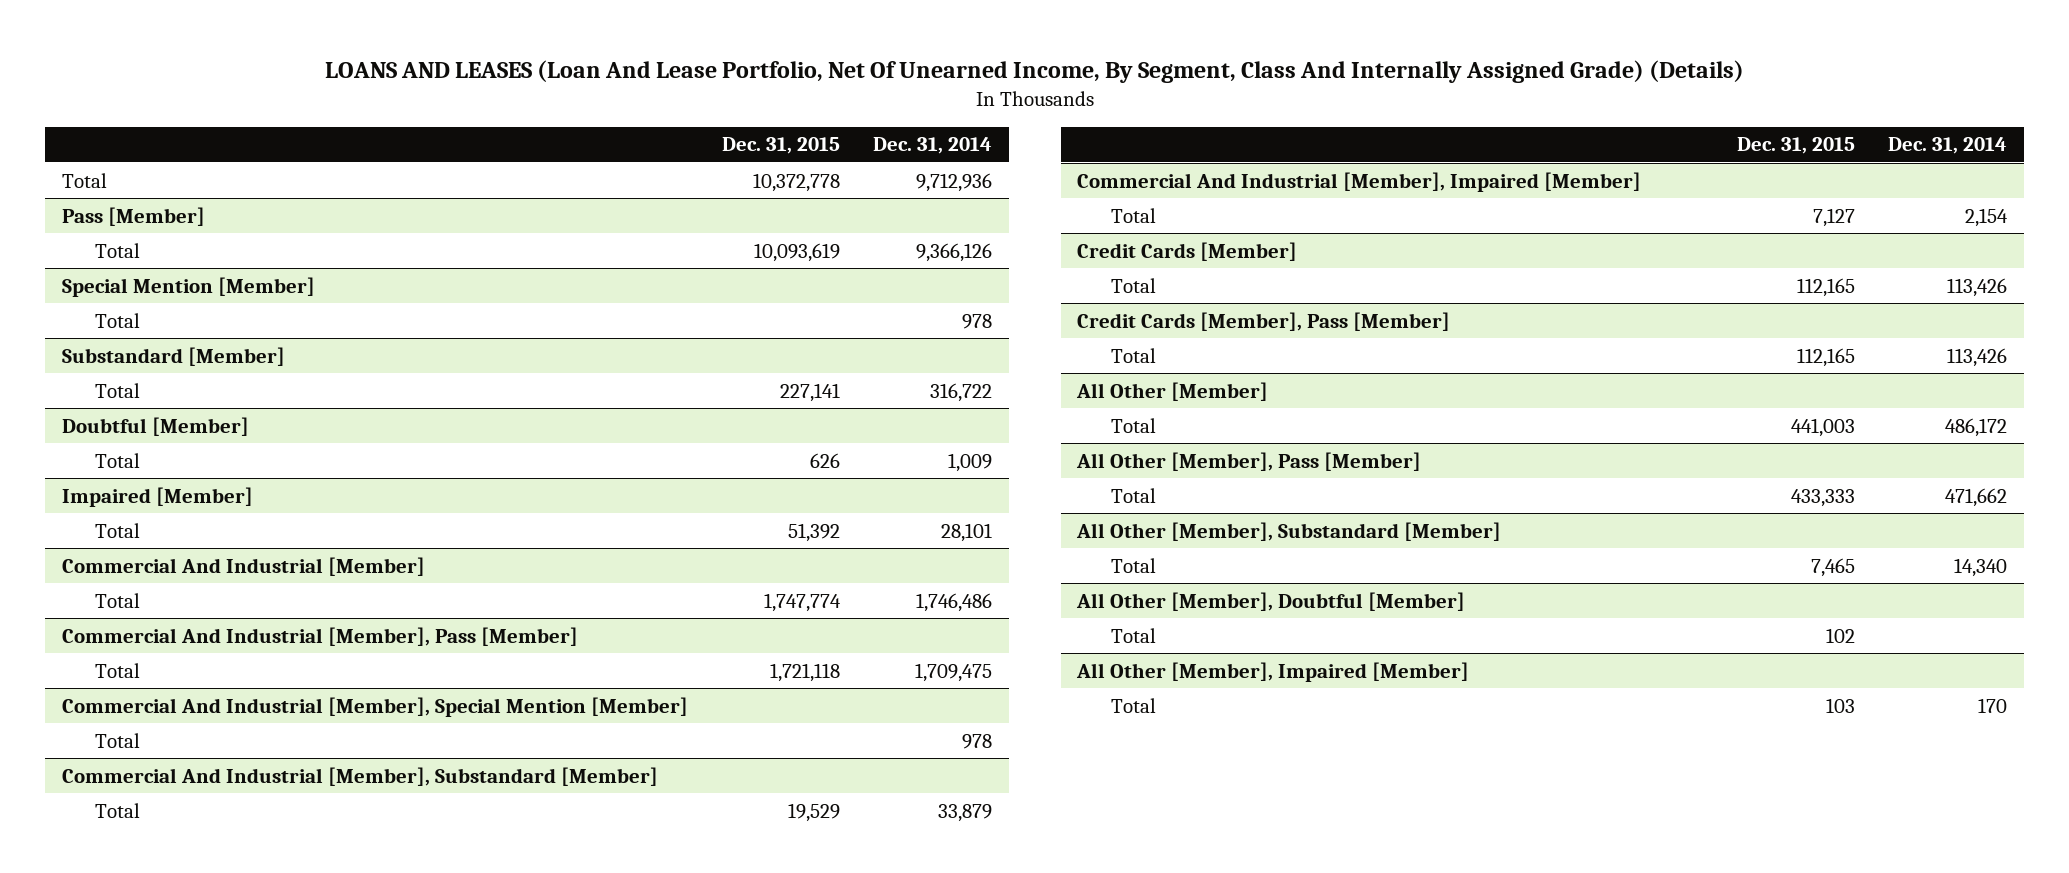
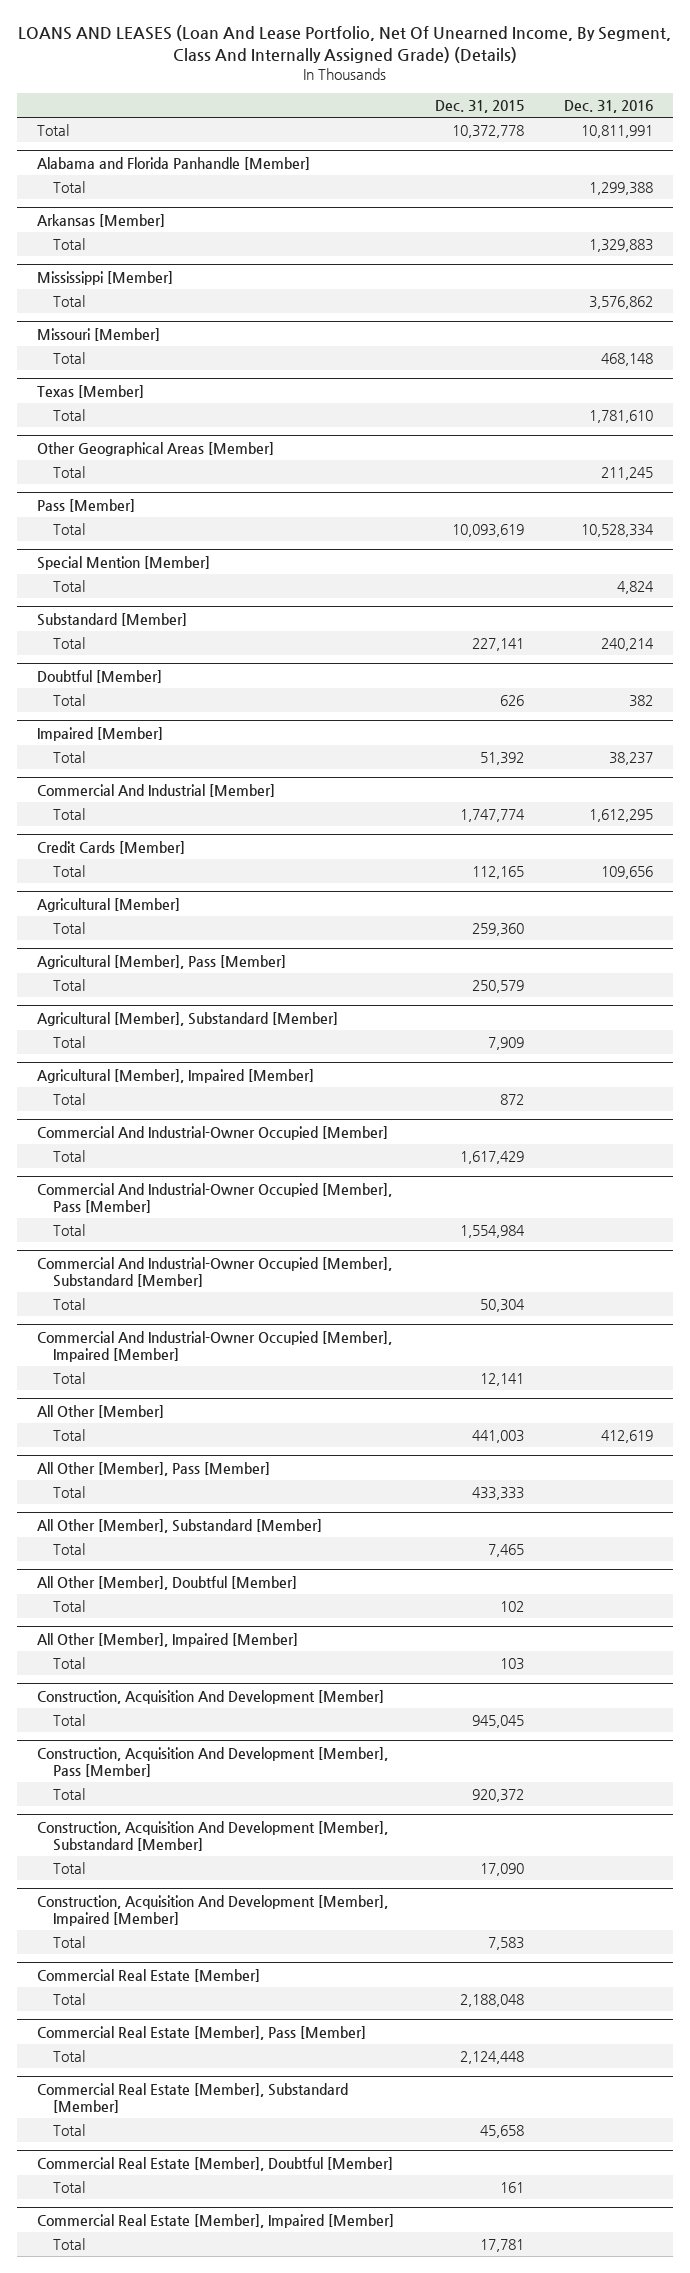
[873,137,993,155] Dec. 31, 2014 -> none
none -> [564,100,654,114] Dec. 31, 2016
none -> [36,156,310,170] Alabama and Florida Panhandle [Member]
none -> [52,180,85,193] Total
none -> [36,213,165,227] Arkansas [Member]
none -> [52,237,85,250] Total
none -> [36,270,173,285] Mississippi [Member]
none -> [52,294,85,307] Total
none -> [36,327,160,341] Missouri [Member]
none -> [52,351,85,364] Total
none -> [36,384,144,398] Texas [Member]
none -> [52,408,85,421] Total
none -> [36,441,274,456] Other Geographical Areas [Member]
none -> [52,465,85,478] Total
[62,626,579,646] Commercial And Industrial [Member], Pass [Member] -> none
[95,662,141,678] Total -> none
[62,696,689,717] Commercial And Industrial [Member], Special Mention [Member] -> none
[95,732,141,748] Total -> none
[62,766,659,786] Commercial And Industrial [Member], Substandard [Member] -> none
[95,802,141,818] Total -> none
[1077,171,1642,192] Commercial And Industrial [Member], Impaired [Member] -> none
[1110,207,1156,223] Total -> none
[1077,311,1451,331] Credit Cards [Member], Pass [Member] -> none
none -> [36,897,180,912] Agricultural [Member]
[1796,347,1855,367] 112,165 -> [471,922,524,936] 259,360
none -> [36,954,286,969] Agricultural [Member], Pass [Member]
none -> [52,978,85,991] Total
none -> [36,1011,338,1026] Agricultural [Member], Substandard [Member]
none -> [52,1035,85,1048] Total
none -> [36,1068,314,1083] Agricultural [Member], Impaired [Member]
none -> [52,1092,85,1105] Total
none -> [36,1125,388,1140] Commercial And Industrial-Owner Occupied [Member]
none -> [52,1149,85,1162] Total
none -> [36,1182,392,1214] Commercial And Industrial-Owner Occupied [Member], Pass [Member]
none -> [52,1223,85,1236] Total
none -> [36,1256,392,1288] Commercial And Industrial-Owner Occupied [Member], Substandard [Member]
none -> [52,1297,85,1310] Total
none -> [36,1330,392,1363] Commercial And Industrial-Owner Occupied [Member], Impaired [Member]
none -> [52,1371,85,1384] Total
none -> [36,1689,384,1704] Construction, Acquisition And Development [Member]
none -> [52,1713,85,1726] Total
none -> [36,1746,388,1778] Construction, Acquisition And Development [Member], Pass [Member]
none -> [52,1787,85,1800] Total
none -> [36,1820,388,1852] Construction, Acquisition And Development [Member], Substandard [Member]
none -> [52,1861,85,1874] Total
none -> [36,1894,388,1927] Construction, Acquisition And Development [Member], Impaired [Member]
none -> [52,1935,85,1948] Total
none -> [36,1968,260,1982] Commercial Real Estate [Member]
none -> [52,1992,85,2005] Total
none -> [36,2025,366,2040] Commercial Real Estate [Member], Pass [Member]
none -> [52,2049,85,2062] Total
none -> [36,2082,348,2114] Commercial Real Estate [Member], Substandard [Member]
none -> [52,2123,85,2136] Total
none -> [36,2156,393,2171] Commercial Real Estate [Member], Doubtful [Member]
none -> [52,2180,85,2193] Total
none -> [36,2213,394,2228] Commercial Real Estate [Member], Impaired [Member]
none -> [52,2237,85,2250] Total

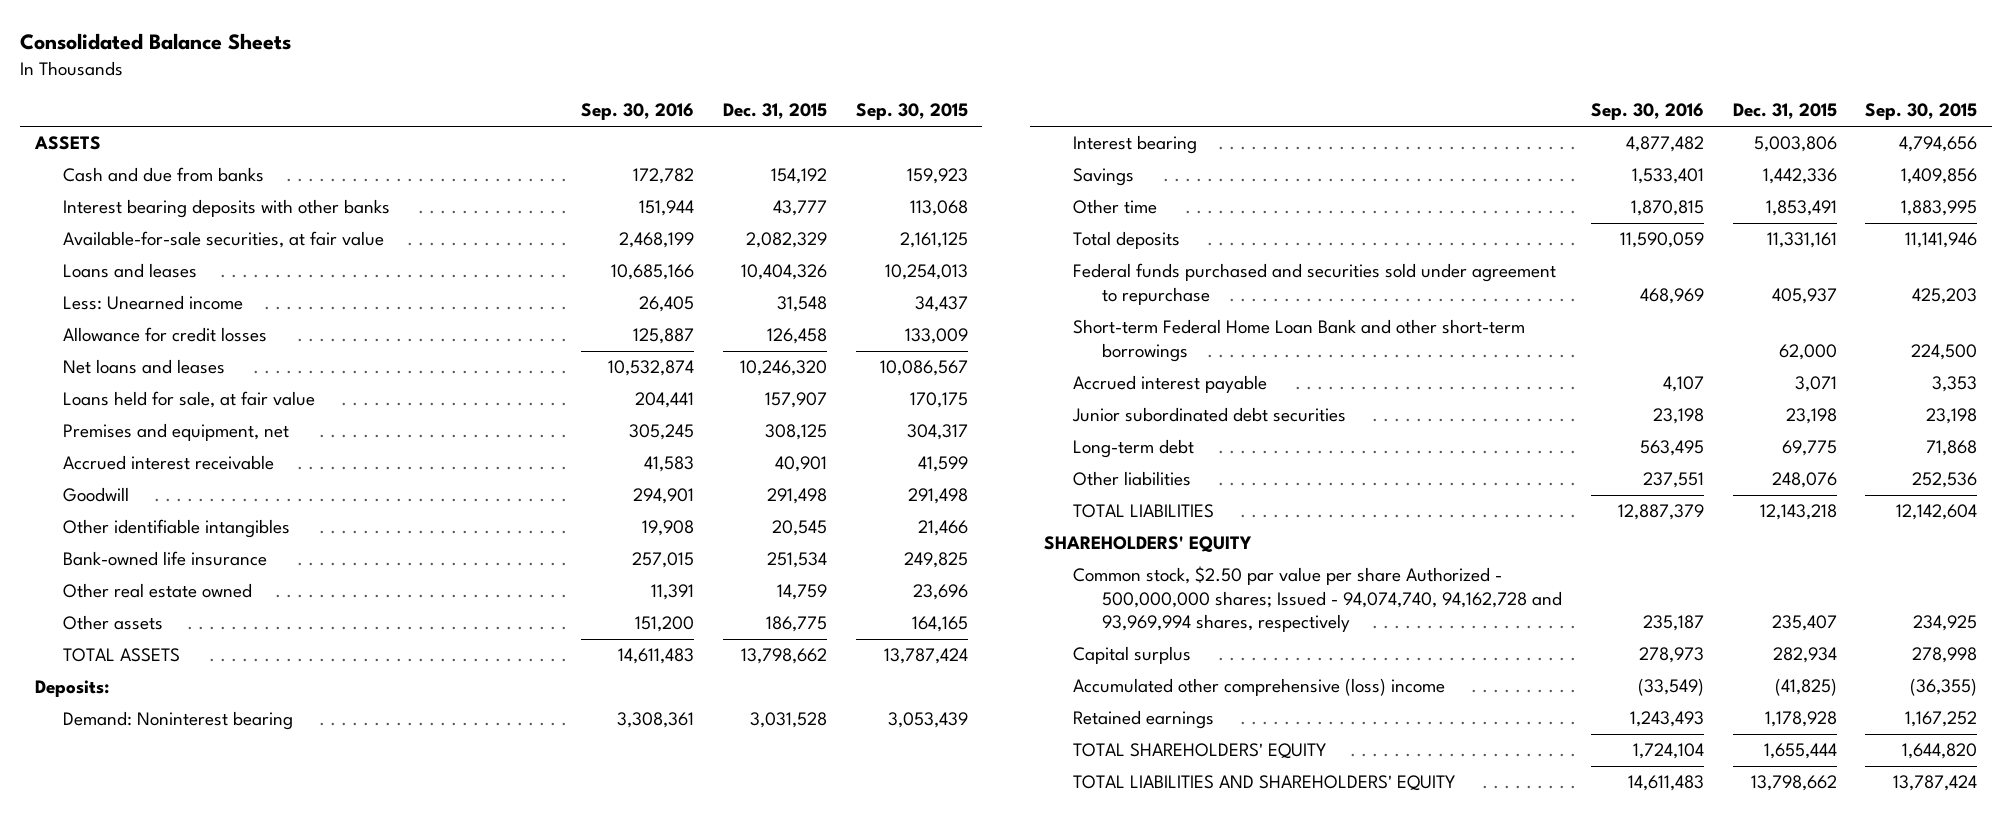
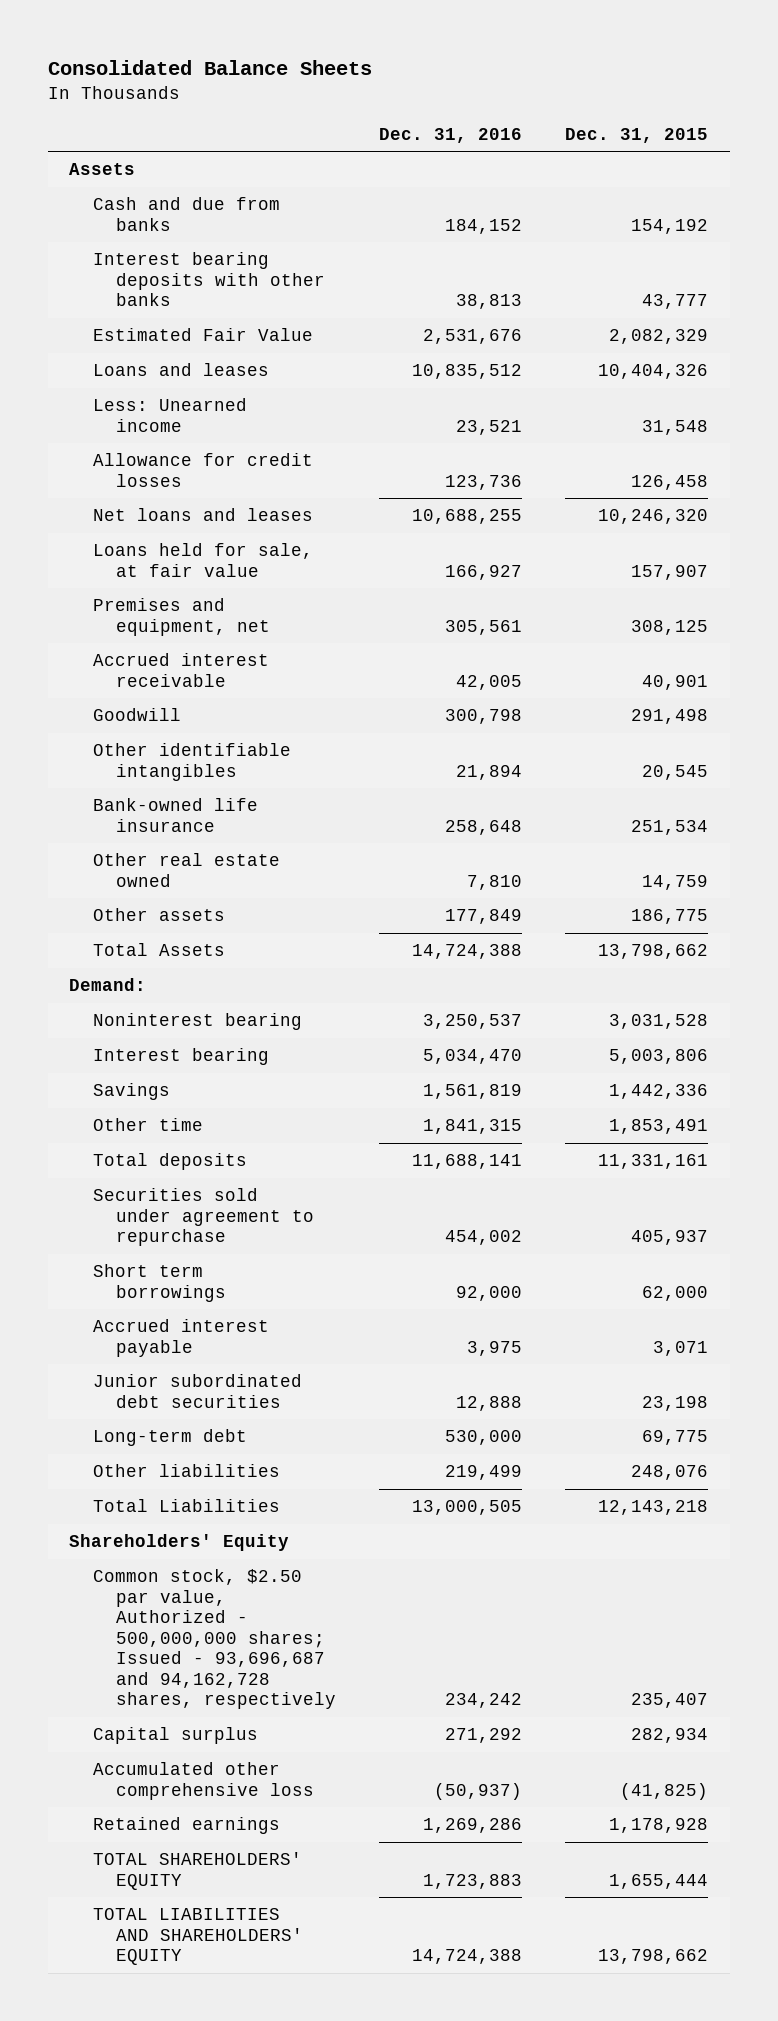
[581,103,695,121] Sep. 30, 2016 -> none
[855,103,968,121] Sep. 30, 2015 -> none
none -> [379,127,523,143] Dec. 31, 2016
[33,136,101,151] ASSETS -> [69,163,136,176] Assets
[63,231,385,249] Available-for-sale securities, at fair value -> [92,328,313,342] Estimated Fair Value
[34,680,109,698] Deposits: -> none
[63,648,181,663] TOTAL ASSETS -> [92,943,225,957] Total Assets
none -> [69,978,147,992] Demand:
[63,711,294,731] Demand: Noninterest bearing -> [92,1013,302,1031] Noninterest bearing
[1072,319,1525,362] Short-term Federal Home Loan Bank and other short-term borrowings -> none
[1072,263,1556,305] Federal funds purchased and securities sold under agreement to repurchase -> [92,1188,314,1247] Securities sold under agreement to repurchase
none -> [92,1264,226,1302] Short term borrowings
[1072,504,1214,519] TOTAL LIABILITIES -> [92,1499,280,1513] Total Liabilities
[1044,536,1253,553] SHAREHOLDERS' EQUITY -> [69,1534,290,1552] Shareholders' Equity
[1072,566,1562,633] Common stock, $2.50 par value per share Authorized - 500,000,000 shares; Issued - 94,074,740, 94,162,728 and 93,969,994 shares, respectively -> [92,1569,336,1710] Common stock, $2.50 par value, Authorized - 500,000,000 shares; Issued - 93,696,687 and 94,162,728 shares, respectively
[1072,678,1445,697] Accumulated other comprehensive (loss) income -> [92,1762,314,1800] Accumulated other comprehensive loss

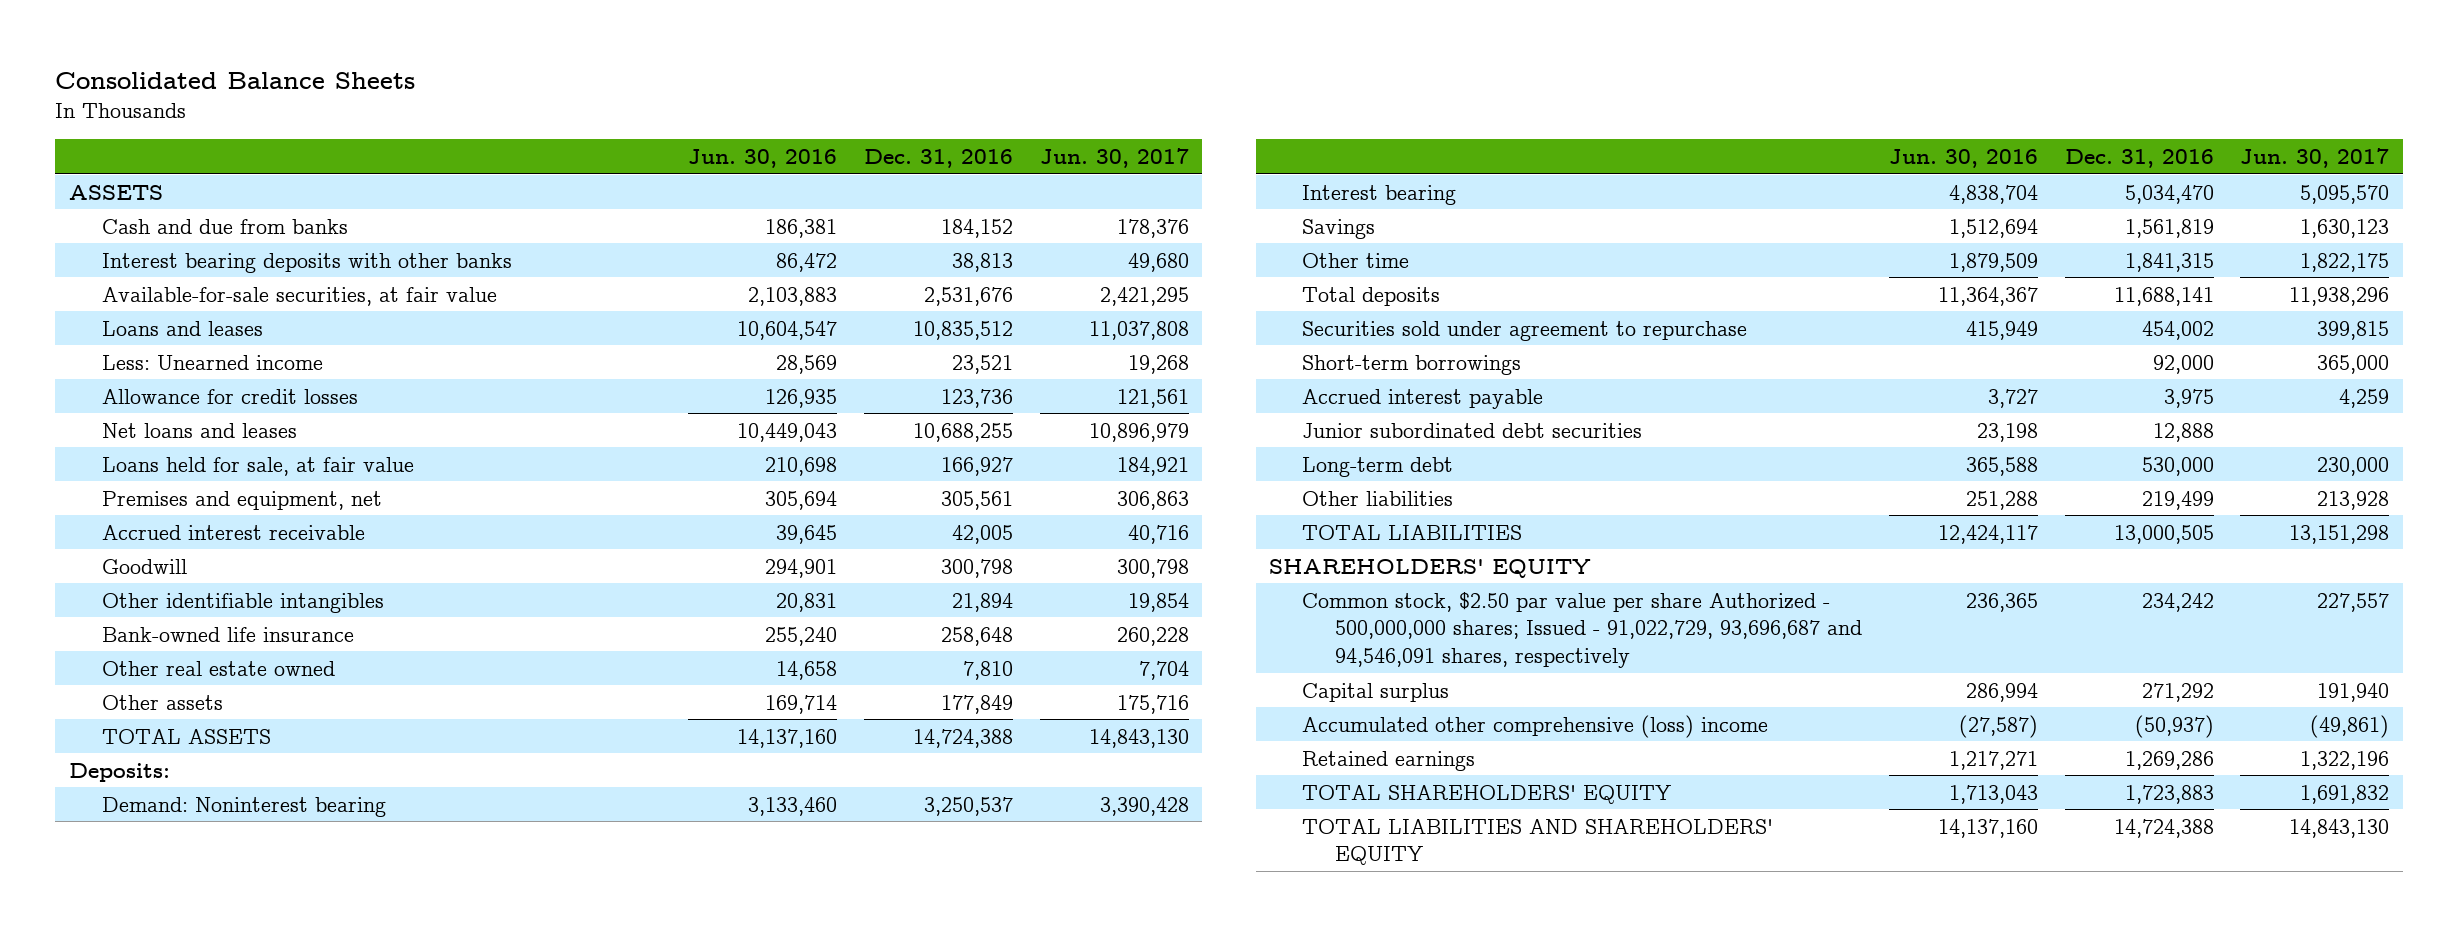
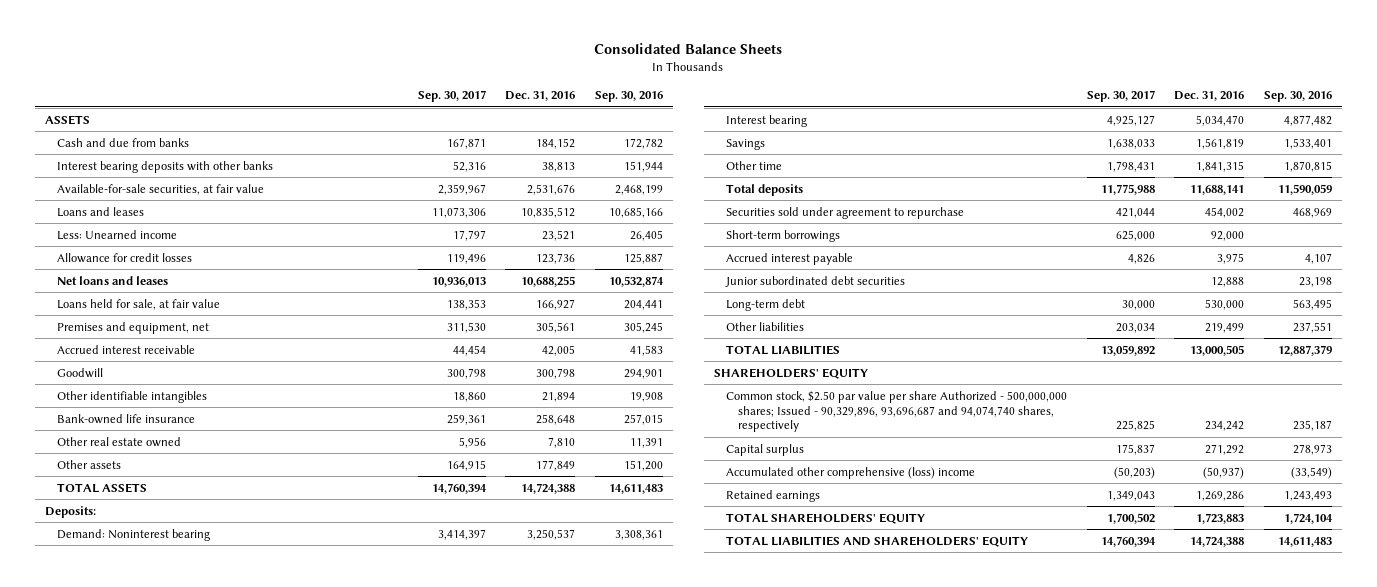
[688,148,838,168] Jun. 30, 2016 -> none
[1039,147,1189,168] Jun. 30, 2017 -> none
none -> [417,90,486,103] Sep. 30, 2017
none -> [594,91,663,103] Sep. 30, 2016
[1302,591,1863,669] Common stock, $2.50 par value per share Authorized - 500,000,000 shares; Issued - 91,022,729, 93,696,687 and 94,546,091 shares, respectively -> [725,390,1067,433] Common stock, $2.50 par value per share Authorized - 500,000,000 shares; Issued - 90,329,896, 93,696,687 and 94,074,740 shares, respectively

